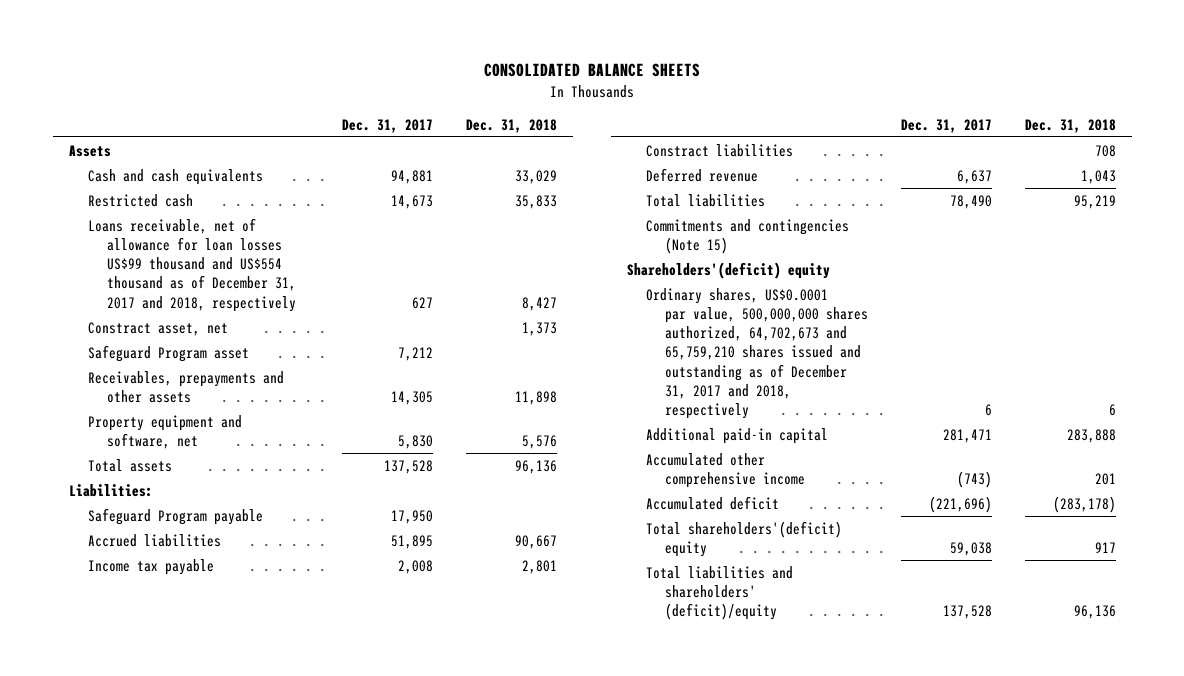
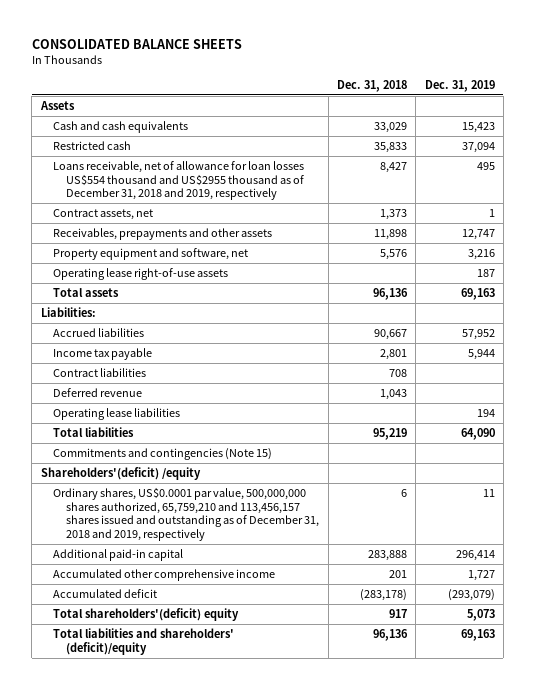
[342,118,434,133] Dec. 31, 2017 -> none
none -> [424,79,495,92] Dec. 31, 2019
[87,344,249,362] Safeguard Program asset -> none
[87,217,296,312] Loans receivable, net of allowance for loan losses US$99 thousand and US$554 thousand as of December 31, 2017 and 2018, respectively -> [53,161,305,201] Loans receivable, net of allowance for loan losses US$554 thousand and US$2955 thousand as of December 31, 2018 and 2019, respectively
[87,321,228,336] Constract asset, net -> [53,209,154,221] Contract assets, net
none -> [53,268,229,281] Operating lease right-of-use assets
[87,507,263,525] Safeguard Program payable -> none
[646,143,794,157] Constract liabilities -> [53,368,147,378] Contract liabilities
none -> [53,408,181,421] Operating lease liabilities
[627,261,831,279] Shareholders'(deficit) equity -> [40,467,201,481] Shareholders'(deficit) /equity
[646,287,869,419] Ordinary shares, US$0.0001 par value, 500,000,000 shares authorized, 64,702,673 and 65,759,210 shares issued and outstanding as of December 31, 2017 and 2018, respectively -> [53,487,320,541] Ordinary shares, US$0.0001 par value, 500,000,000 shares authorized, 65,759,210 and 113,456,157 shares issued and outstanding as of December 31, 2018 and 2019, respectively

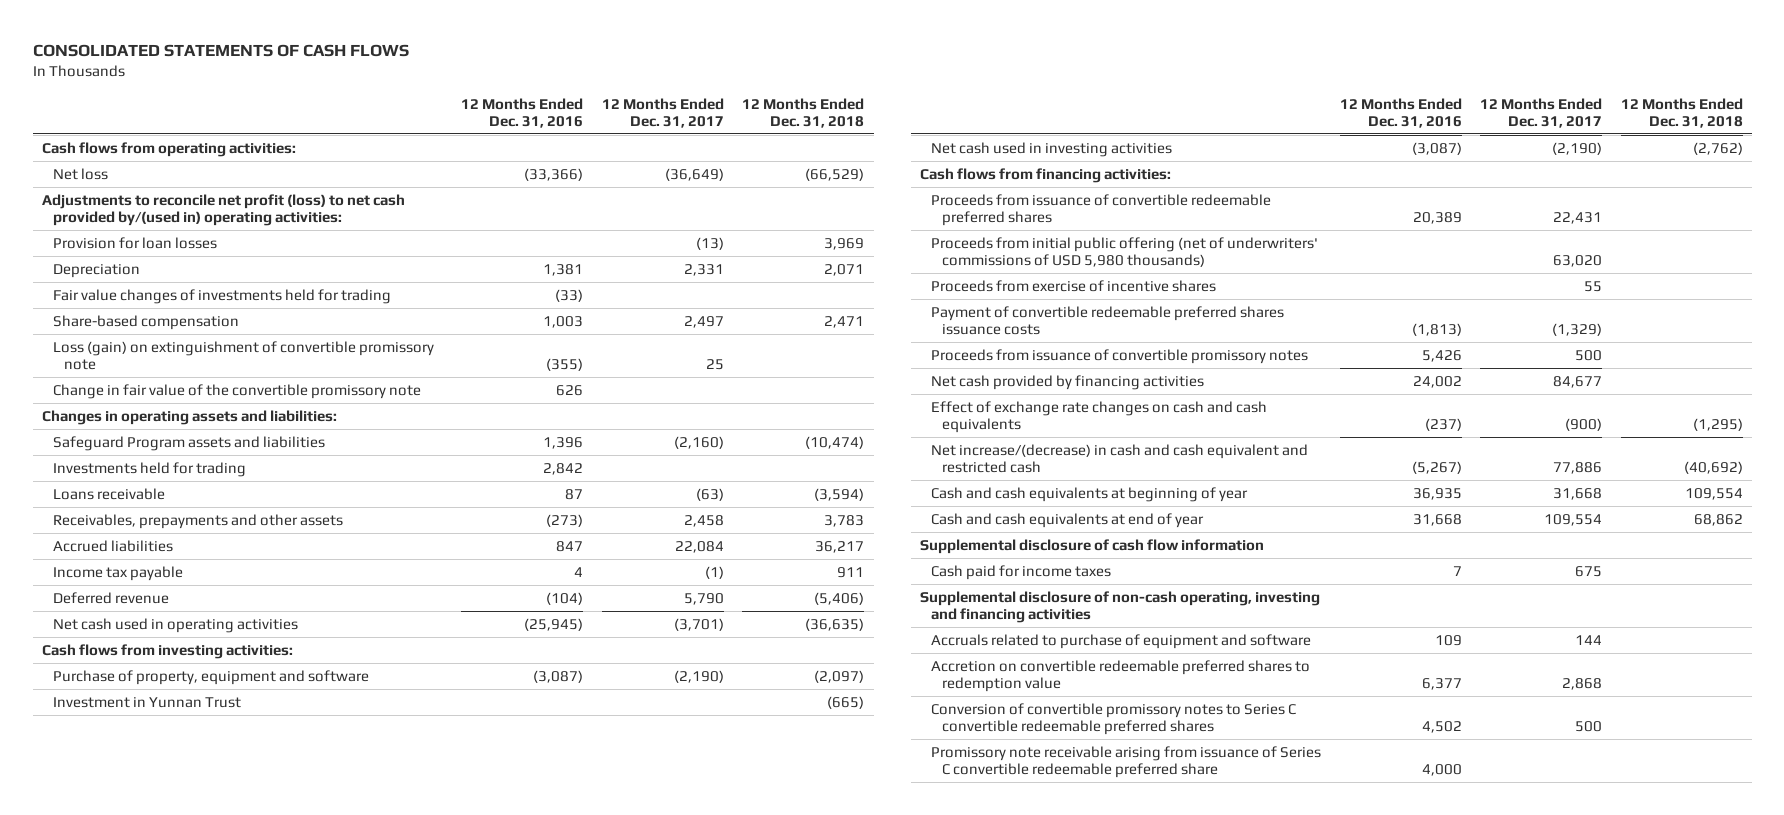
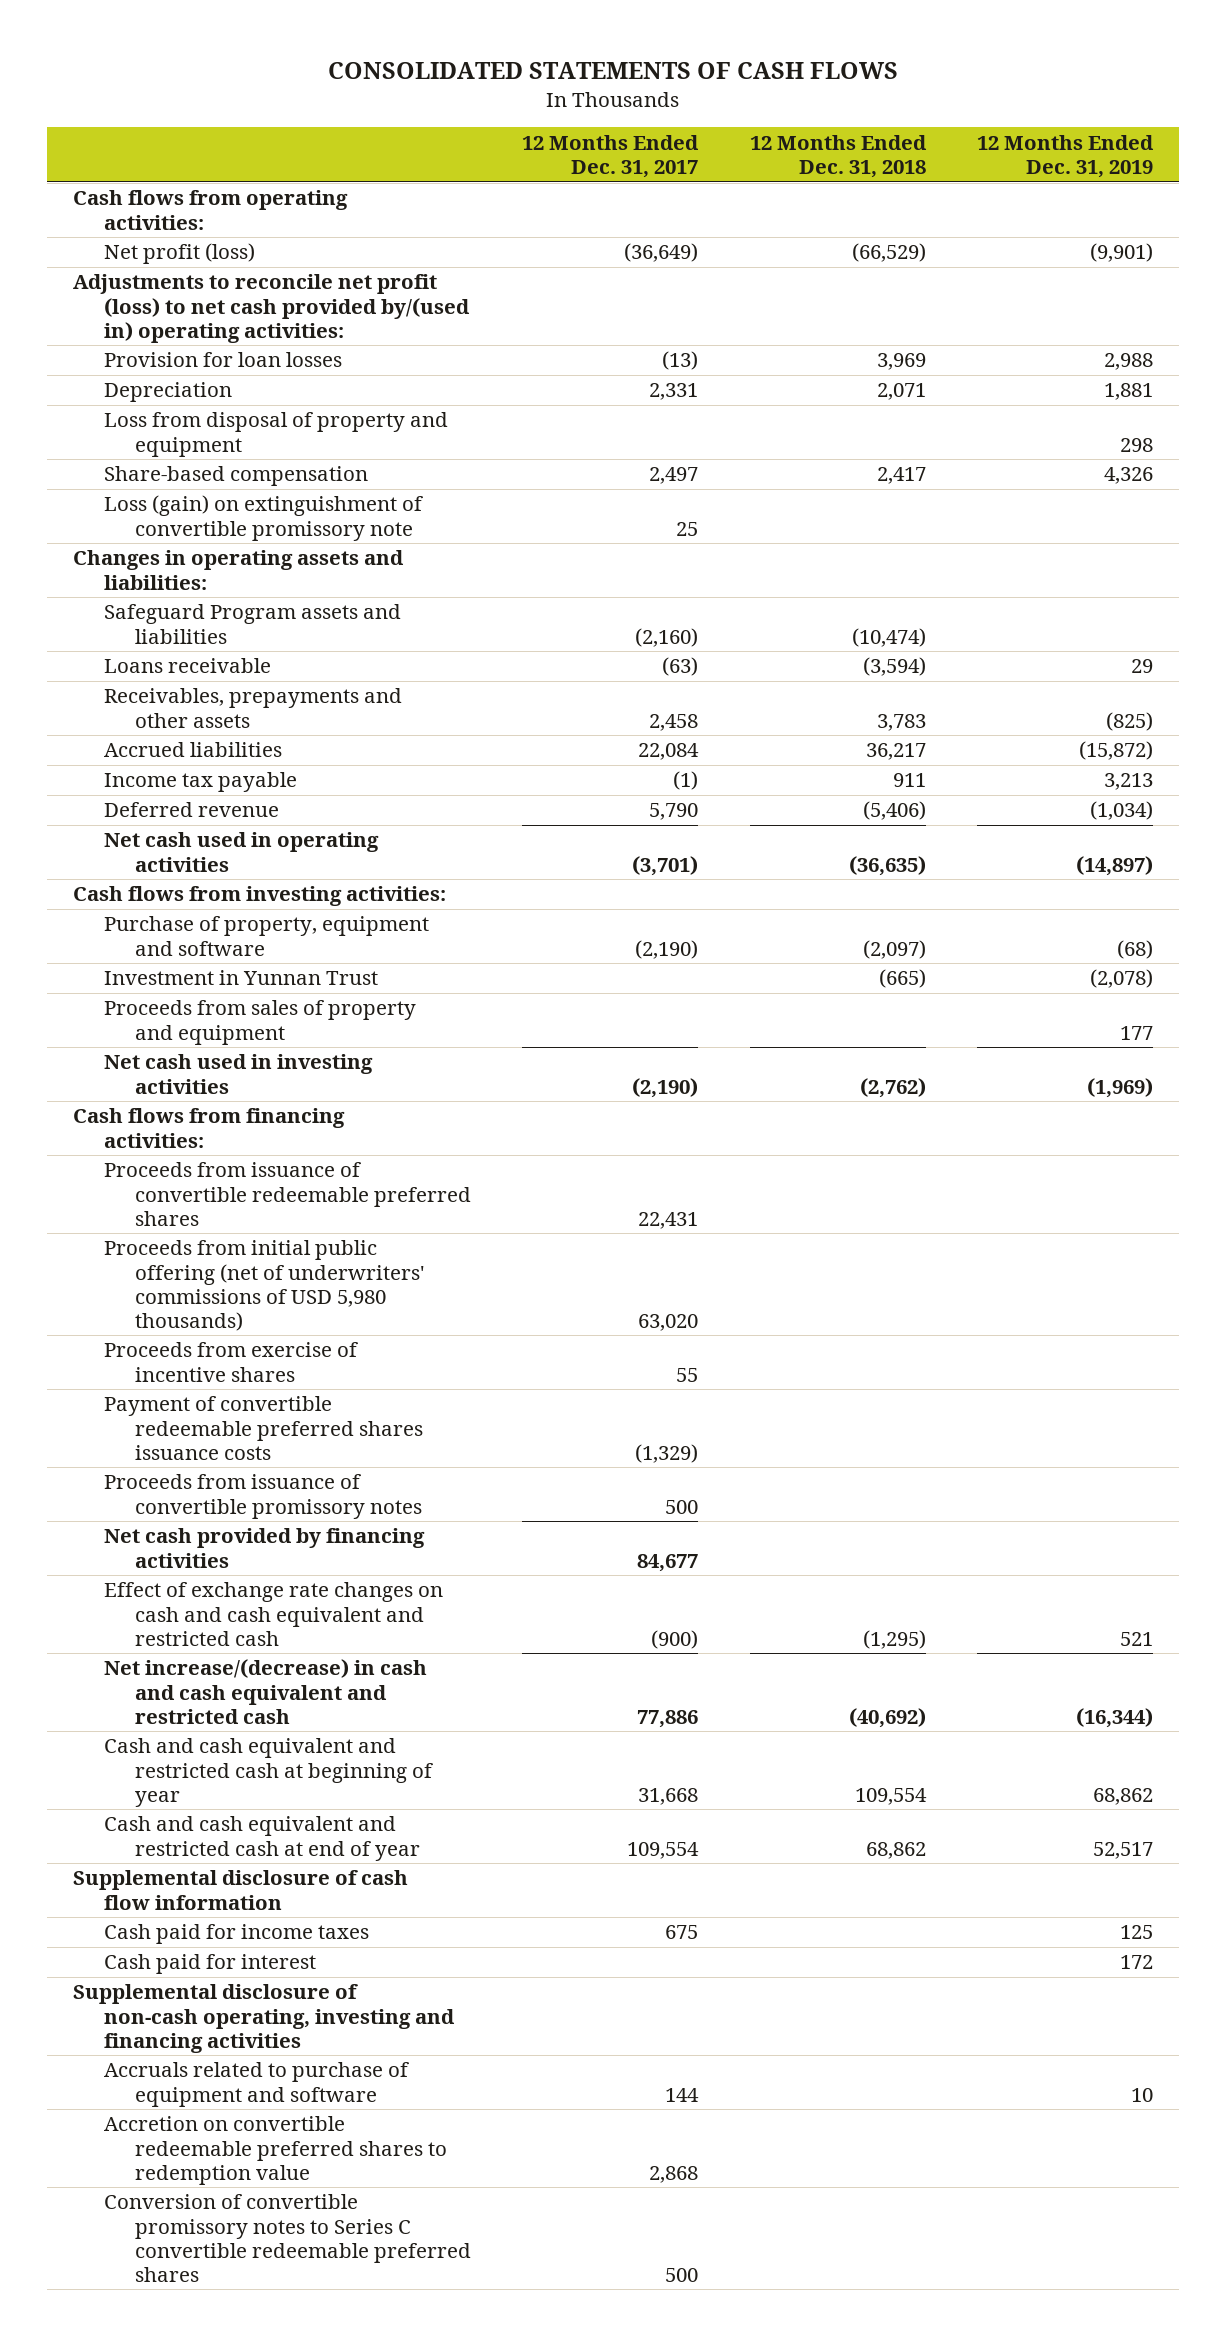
[461,97,584,128] 12 Months Ended Dec. 31, 2016 -> none
none -> [977,134,1155,179] 12 Months Ended Dec. 31, 2019
[52,167,108,180] Net loss -> [103,243,255,265] Net profit (loss)
[52,288,391,304] Fair value changes of investments held for trading -> none
none -> [103,412,448,457] Loss from disposal of property and equipment
[824,315,865,328] 2,471 -> [876,467,926,485] 2,417
[52,383,421,399] Change in fair value of the convertible promissory note -> none
[52,461,246,477] Investments held for trading -> none
none -> [103,1000,416,1045] Proceeds from sales of property and equipment
[931,400,1268,434] Effect of exchange rate changes on cash and cash equivalents -> [103,1582,443,1646] Effect of exchange rate changes on cash and cash equivalent and restricted cash
[931,486,1249,502] Cash and cash equivalents at beginning of year -> [103,1738,433,1807] Cash and cash equivalent and restricted cash at beginning of year
[931,512,1205,528] Cash and cash equivalents at end of year -> [103,1816,420,1861] Cash and cash equivalent and restricted cash at end of year
none -> [103,1954,316,1975] Cash paid for interest
[931,745,1322,779] Promissory note receivable arising from issuance of Series C convertible redeemable preferred share -> none

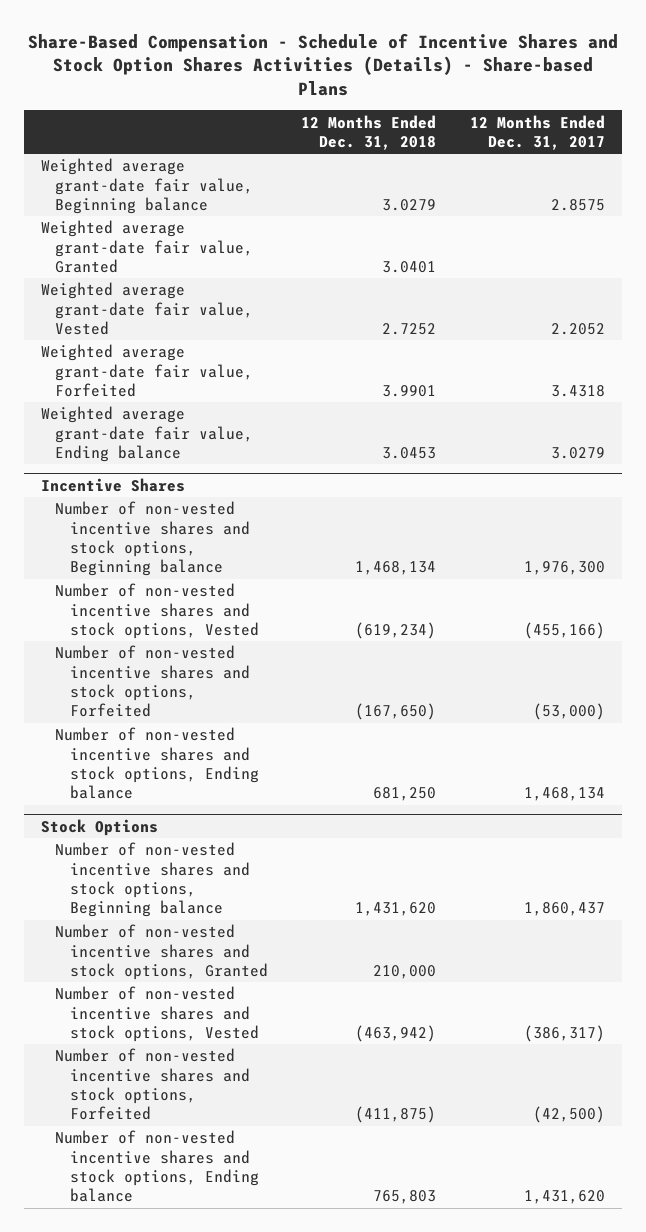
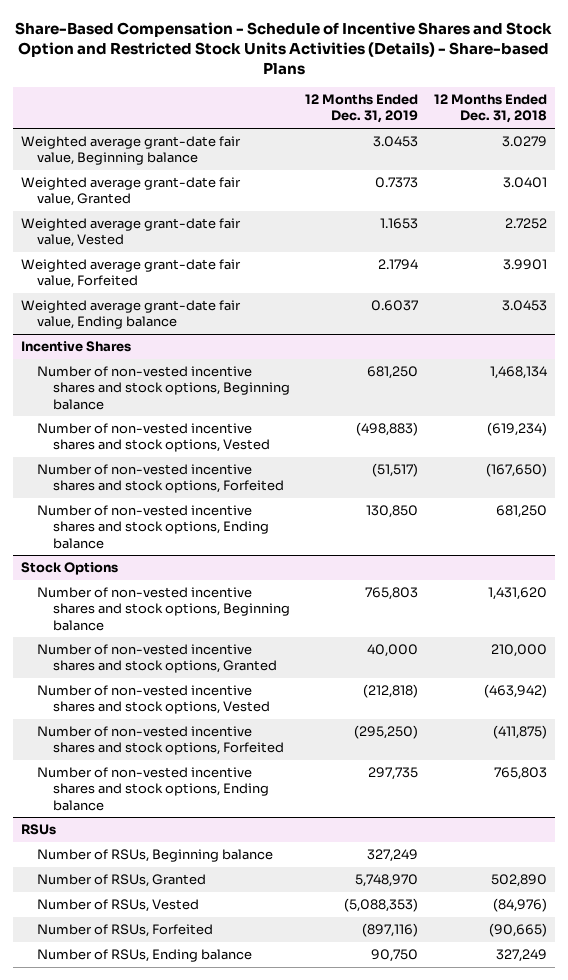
[28,32,619,97] Share-Based Compensation - Schedule of Incentive Shares and Stock Option Shares Activities (Details) - Share-based Plans -> [15,21,553,76] Share-Based Compensation - Schedule of Incentive Shares and Stock Option and Restricted Stock Units Activities (Details) - Share-based Plans
[470,114,606,150] 12 Months Ended Dec. 31, 2017 -> none
none -> [305,94,419,124] 12 Months Ended Dec. 31, 2019
none -> [21,824,57,836] RSUs
none -> [36,849,273,863] Number of RSUs, Beginning balance
none -> [36,874,206,888] Number of RSUs, Granted
none -> [36,899,199,913] Number of RSUs, Vested
none -> [36,924,213,938] Number of RSUs, Forfeited
none -> [36,949,252,963] Number of RSUs, Ending balance

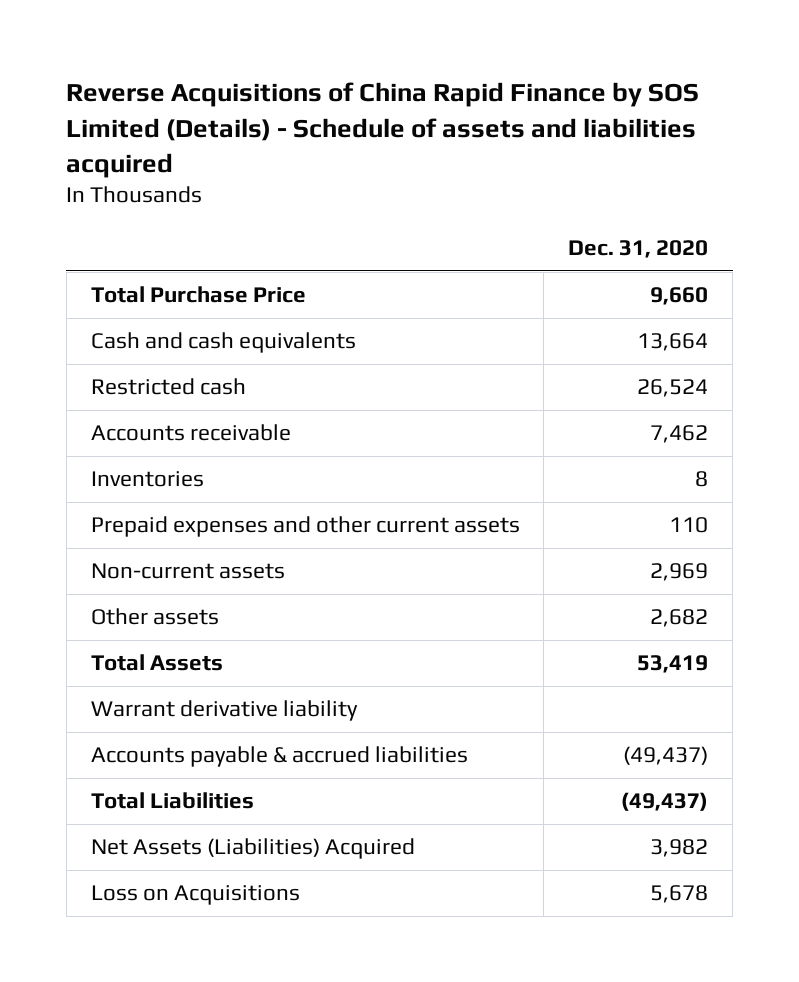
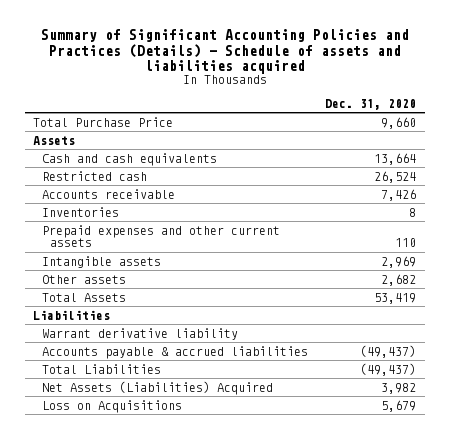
[66,82,700,178] Reverse Acquisitions of China Rapid Finance by SOS Limited (Details) - Schedule of assets and liabilities acquired -> [40,29,409,74] Summary of Significant Accounting Policies and Practices (Details) - Schedule of assets and liabilities acquired
none -> [33,135,76,145] Assets
[650,425,709,444] 7,462 -> [380,188,416,201] 7,426
[90,563,285,580] Non-current assets -> [41,255,161,268] Intangible assets
none -> [33,309,111,320] Liabilities
[650,885,709,904] 5,678 -> [380,399,416,412] 5,679

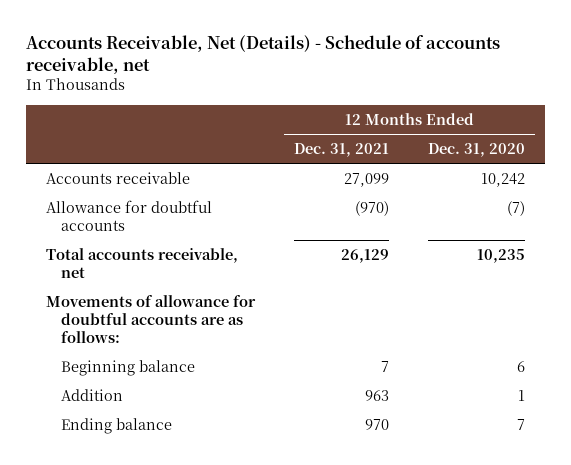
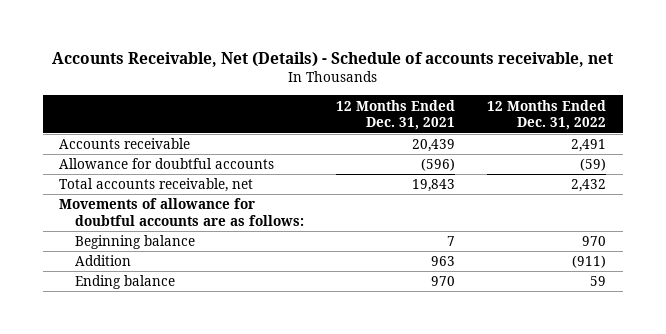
[428,143,526,158] Dec. 31, 2020 -> none
none -> [487,99,607,131] 12 Months Ended Dec. 31, 2022
[344,172,390,187] 27,099 -> [412,139,456,153] 20,439
[355,200,390,216] (970) -> [421,158,456,172] (596)
[341,248,390,263] 26,129 -> [412,179,456,193] 19,843

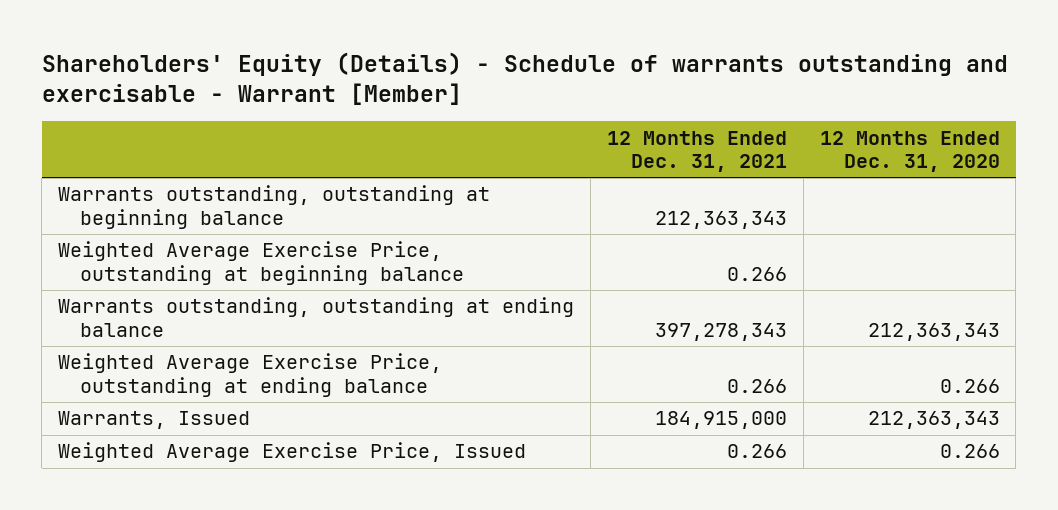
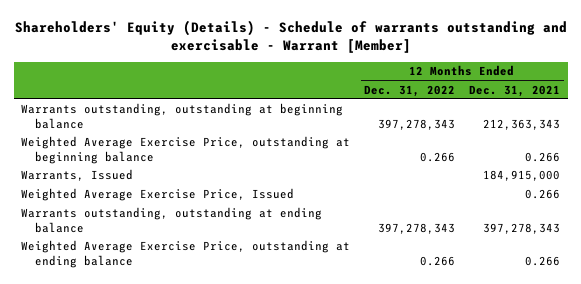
[819,130,1000,172] 12 Months Ended Dec. 31, 2020 -> none
none -> [364,84,456,97] Dec. 31, 2022
[58,297,575,337] Warrants outstanding, outstanding at ending balance -> [21,207,323,234] Warrants outstanding, outstanding at ending balance
[58,353,443,397] Weighted Average Exercise Price, outstanding at ending balance -> [21,240,351,269] Weighted Average Exercise Price, outstanding at ending balance

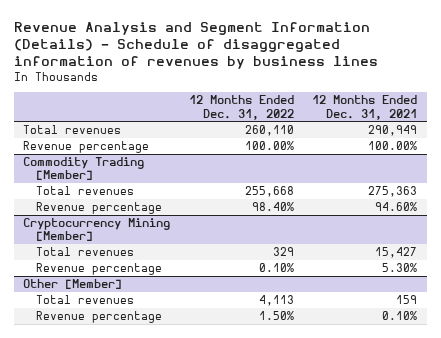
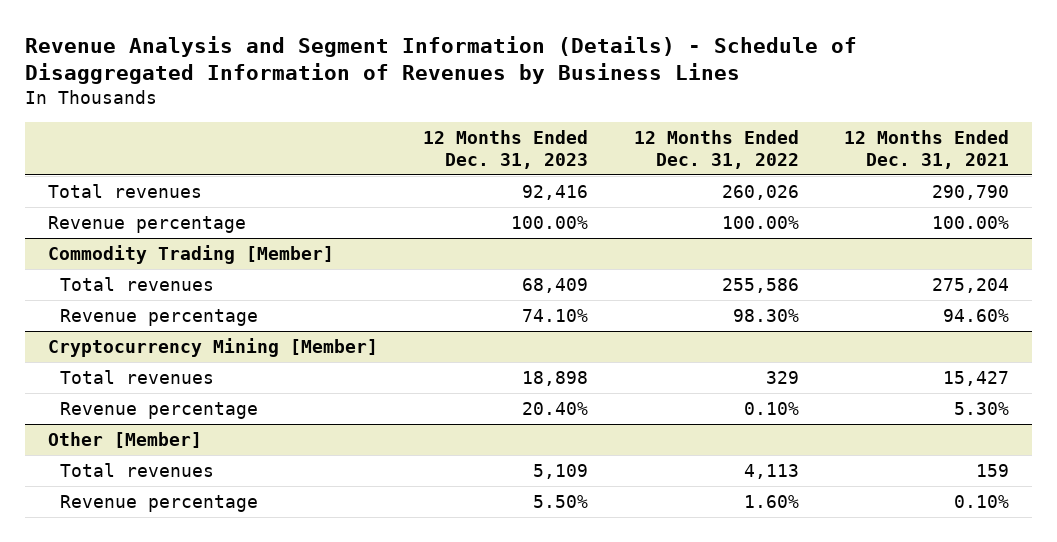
[14,21,379,70] Revenue Analysis and Segment Information (Details) - Schedule of disaggregated information of revenues by business lines -> [24,35,857,85] Revenue Analysis and Segment Information (Details) - Schedule of Disaggregated Information of Revenues by Business Lines
none -> [423,130,589,169] 12 Months Ended Dec. 31, 2023
[244,125,294,137] 260,110 -> [721,184,799,200] 260,026
[368,125,418,137] 290,949 -> [932,184,1010,200] 290,790
[244,186,294,198] 255,668 -> [721,277,799,293] 255,586
[368,186,418,198] 275,363 -> [932,277,1010,293] 275,204
[251,202,294,212] 98.40% -> [732,308,799,322] 98.30%
[258,311,294,321] 1.50% -> [743,494,799,508] 1.60%

